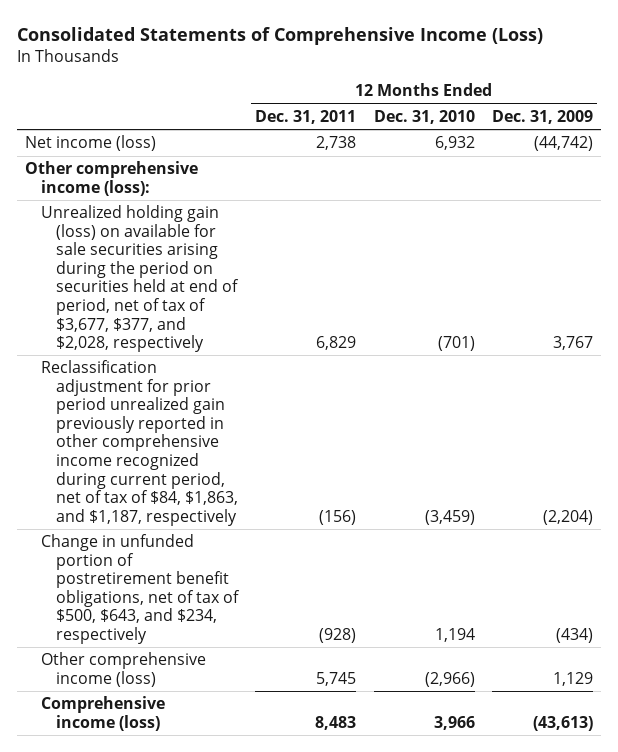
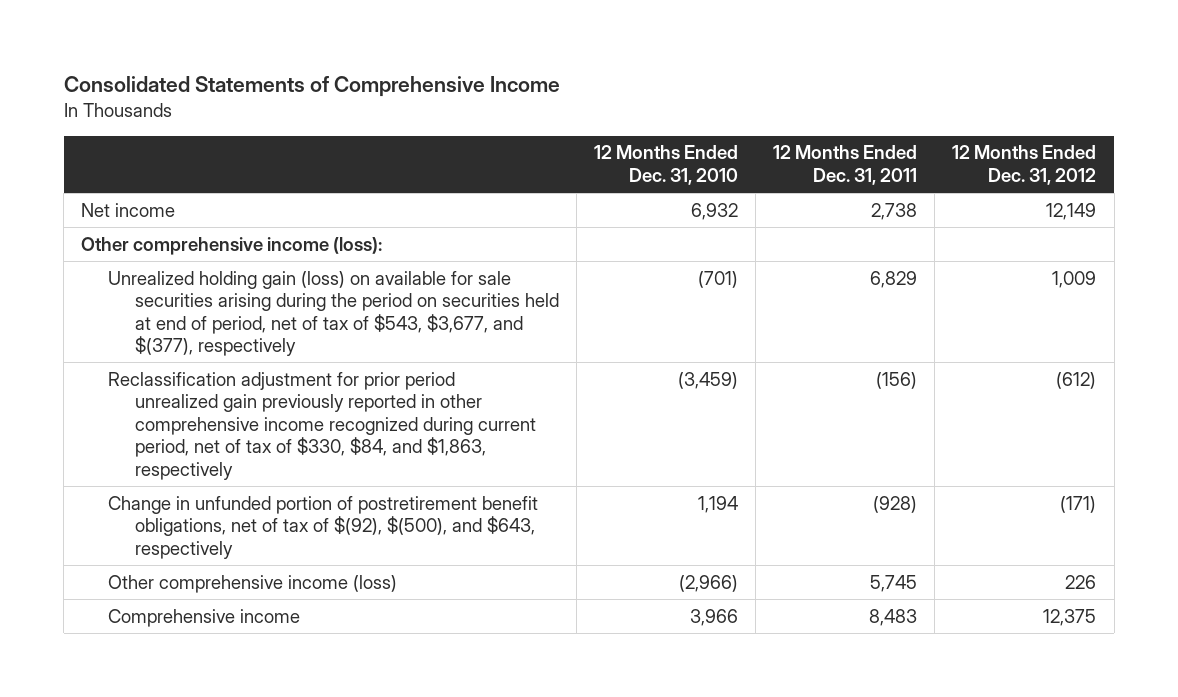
[16,26,543,45] Consolidated Statements of Comprehensive Income (Loss) -> [63,76,560,98] Consolidated Statements of Comprehensive Income
[491,109,593,124] Dec. 31, 2009 -> none
none -> [952,145,1097,186] 12 Months Ended Dec. 31, 2012
[25,135,157,152] Net income (loss) -> [81,202,176,217] Net income
[40,205,240,353] Unrealized holding gain (loss) on available for sale securities arising during the period on securities held at end of period, net of tax of $3,677, $377, and $2,028, respectively -> [108,270,559,357] Unrealized holding gain (loss) on available for sale securities arising during the period on securities held at end of period, net of tax of $543, $3,677, and $(377), respectively
[40,360,239,526] Reclassification adjustment for prior period unrealized gain previously reported in other comprehensive income recognized during current period, net of tax of $84, $1,863, and $1,187, respectively -> [108,371,536,480] Reclassification adjustment for prior period unrealized gain previously reported in other comprehensive income recognized during current period, net of tax of $330, $84, and $1,863, respectively
[40,534,241,645] Change in unfunded portion of postretirement benefit obligations, net of tax of $500, $643, and $234, respectively -> [108,495,539,559] Change in unfunded portion of postretirement benefit obligations, net of tax of $(92), $(500), and $643, respectively
[40,696,165,731] Comprehensive income (loss) -> [108,608,301,627] Comprehensive income

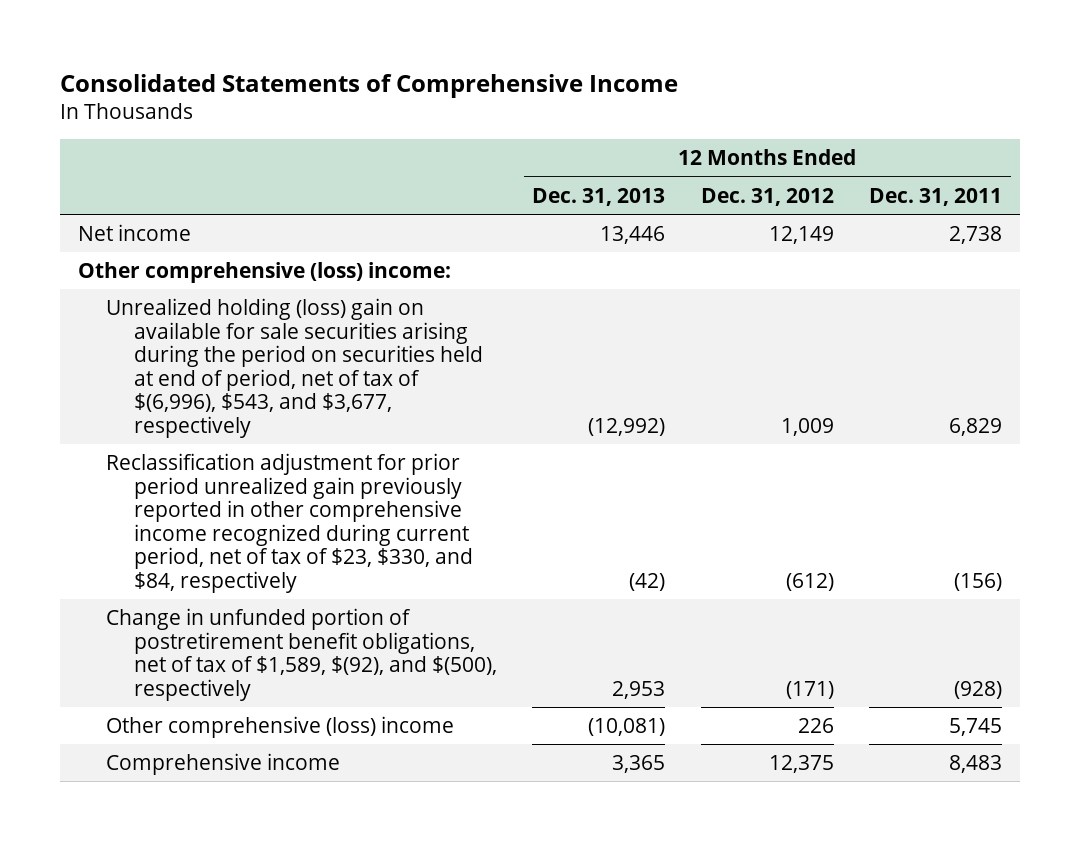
[593,145,738,186] 12 Months Ended Dec. 31, 2010 -> none
none -> [532,187,666,206] Dec. 31, 2013
[81,236,383,255] Other comprehensive income (loss): -> [77,261,451,283] Other comprehensive (loss) income:
[108,270,559,357] Unrealized holding gain (loss) on available for sale securities arising during the period on securities held at end of period, net of tax of $543, $3,677, and $(377), respectively -> [105,297,484,438] Unrealized holding (loss) gain on available for sale securities arising during the period on securities held at end of period, net of tax of $(6,996), $543, and $3,677, respectively
[108,371,536,480] Reclassification adjustment for prior period unrealized gain previously reported in other comprehensive income recognized during current period, net of tax of $330, $84, and $1,863, respectively -> [105,452,474,593] Reclassification adjustment for prior period unrealized gain previously reported in other comprehensive income recognized during current period, net of tax of $23, $330, and $84, respectively
[108,495,539,559] Change in unfunded portion of postretirement benefit obligations, net of tax of $(92), $(500), and $643, respectively -> [105,607,498,701] Change in unfunded portion of postretirement benefit obligations, net of tax of $1,589, $(92), and $(500), respectively
[108,574,398,593] Other comprehensive income (loss) -> [105,715,454,738] Other comprehensive (loss) income

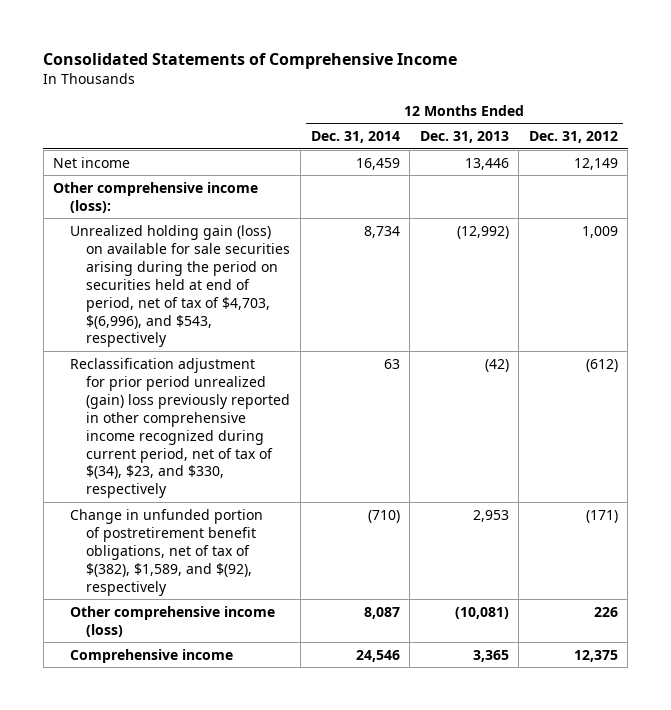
[869,187,1003,206] Dec. 31, 2011 -> none
none -> [310,130,400,143] Dec. 31, 2014
[77,261,451,283] Other comprehensive (loss) income: -> [53,181,259,213] Other comprehensive income (loss):
[105,297,484,438] Unrealized holding (loss) gain on available for sale securities arising during the period on securities held at end of period, net of tax of $(6,996), $543, and $3,677, respectively -> [69,224,291,348] Unrealized holding gain (loss) on available for sale securities arising during the period on securities held at end of period, net of tax of $4,703, $(6,996), and $543, respectively
[105,452,474,593] Reclassification adjustment for prior period unrealized gain previously reported in other comprehensive income recognized during current period, net of tax of $23, $330, and $84, respectively -> [69,357,291,499] Reclassification adjustment for prior period unrealized (gain) loss previously reported in other comprehensive income recognized during current period, net of tax of $(34), $23, and $330, respectively
[105,607,498,701] Change in unfunded portion of postretirement benefit obligations, net of tax of $1,589, $(92), and $(500), respectively -> [69,508,263,596] Change in unfunded portion of postretirement benefit obligations, net of tax of $(382), $1,589, and $(92), respectively
[105,715,454,738] Other comprehensive (loss) income -> [69,605,275,637] Other comprehensive income (loss)

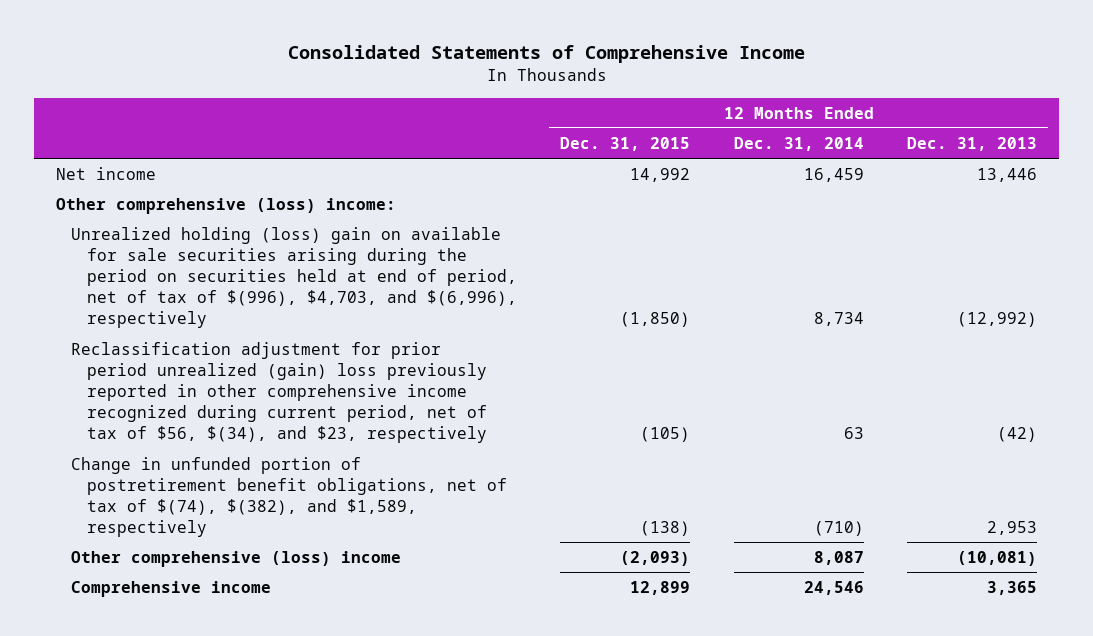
[528,130,618,143] Dec. 31, 2012 -> none
none -> [560,136,691,151] Dec. 31, 2015
[53,181,259,213] Other comprehensive income (loss): -> [56,197,397,214] Other comprehensive (loss) income:
[69,224,291,348] Unrealized holding gain (loss) on available for sale securities arising during the period on securities held at end of period, net of tax of $4,703, $(6,996), and $543, respectively -> [71,226,517,329] Unrealized holding (loss) gain on available for sale securities arising during the period on securities held at end of period, net of tax of $(996), $4,703, and $(6,996), respectively
[69,357,291,499] Reclassification adjustment for prior period unrealized (gain) loss previously reported in other comprehensive income recognized during current period, net of tax of $(34), $23, and $330, respectively -> [71,341,487,444] Reclassification adjustment for prior period unrealized (gain) loss previously reported in other comprehensive income recognized during current period, net of tax of $56, $(34), and $23, respectively
[69,508,263,596] Change in unfunded portion of postretirement benefit obligations, net of tax of $(382), $1,589, and $(92), respectively -> [71,456,507,538] Change in unfunded portion of postretirement benefit obligations, net of tax of $(74), $(382), and $1,589, respectively
[69,605,275,637] Other comprehensive income (loss) -> [71,550,402,567] Other comprehensive (loss) income

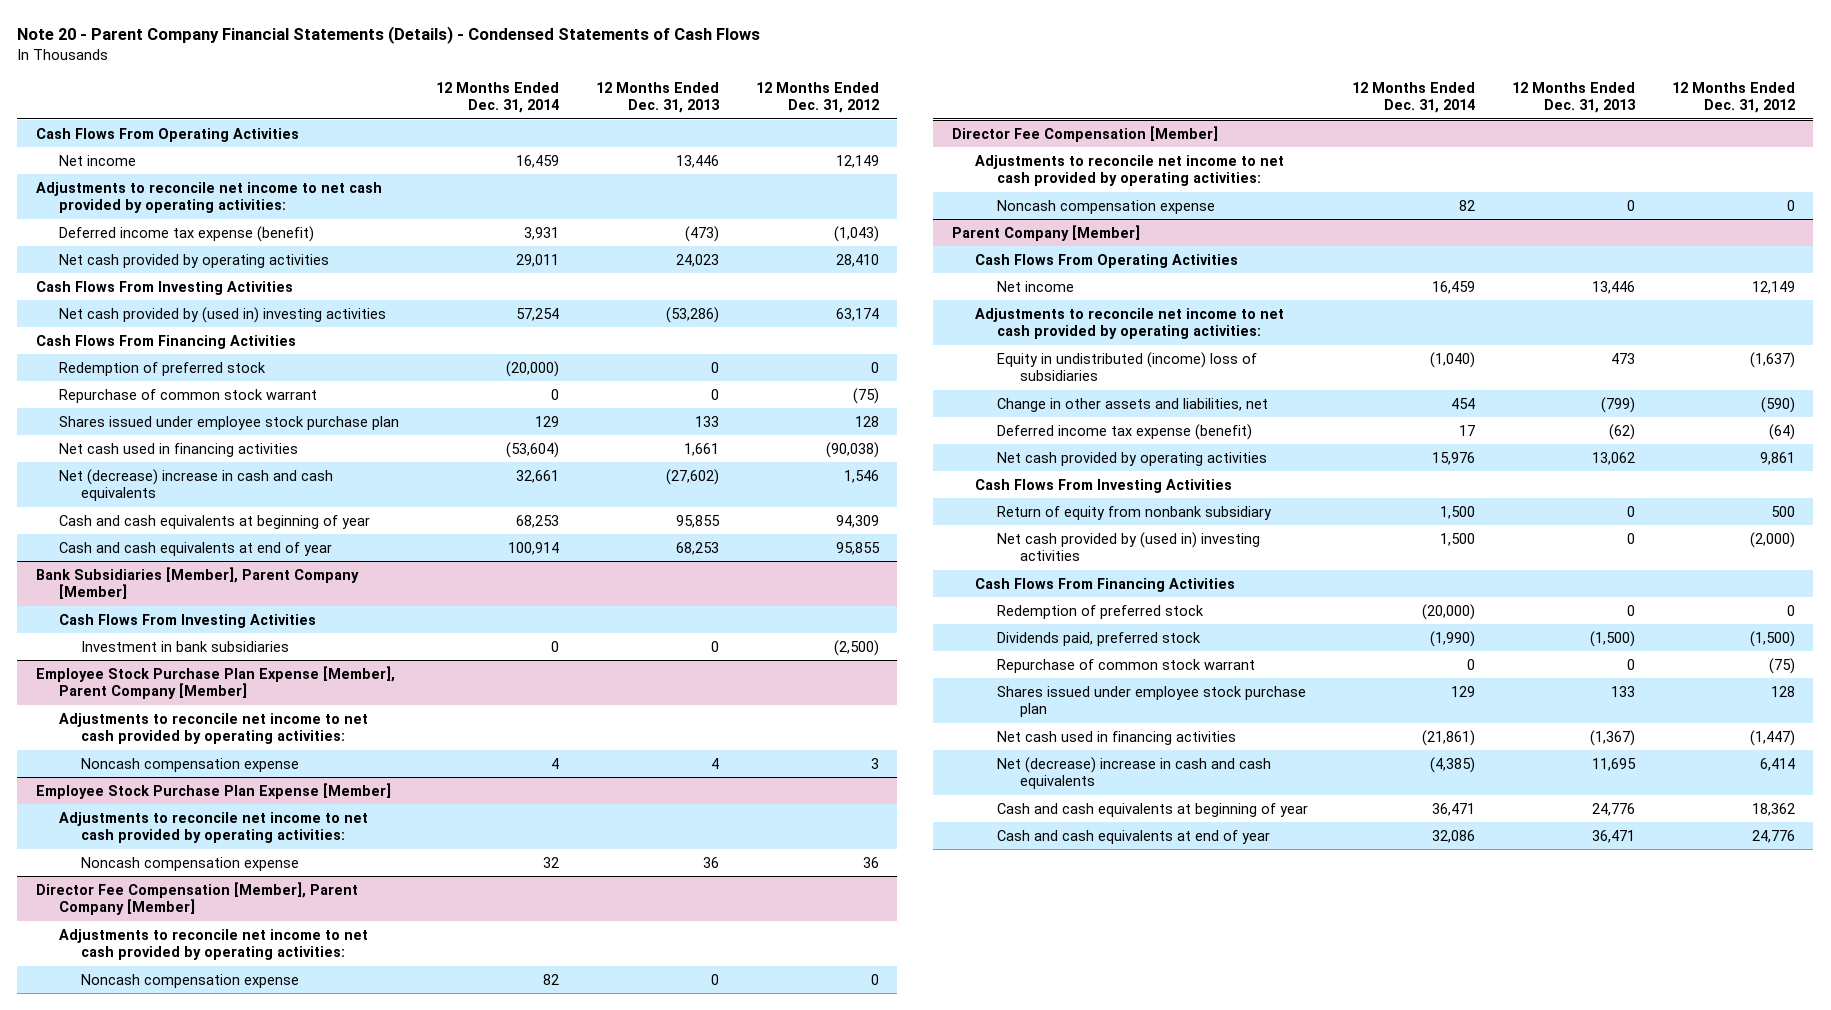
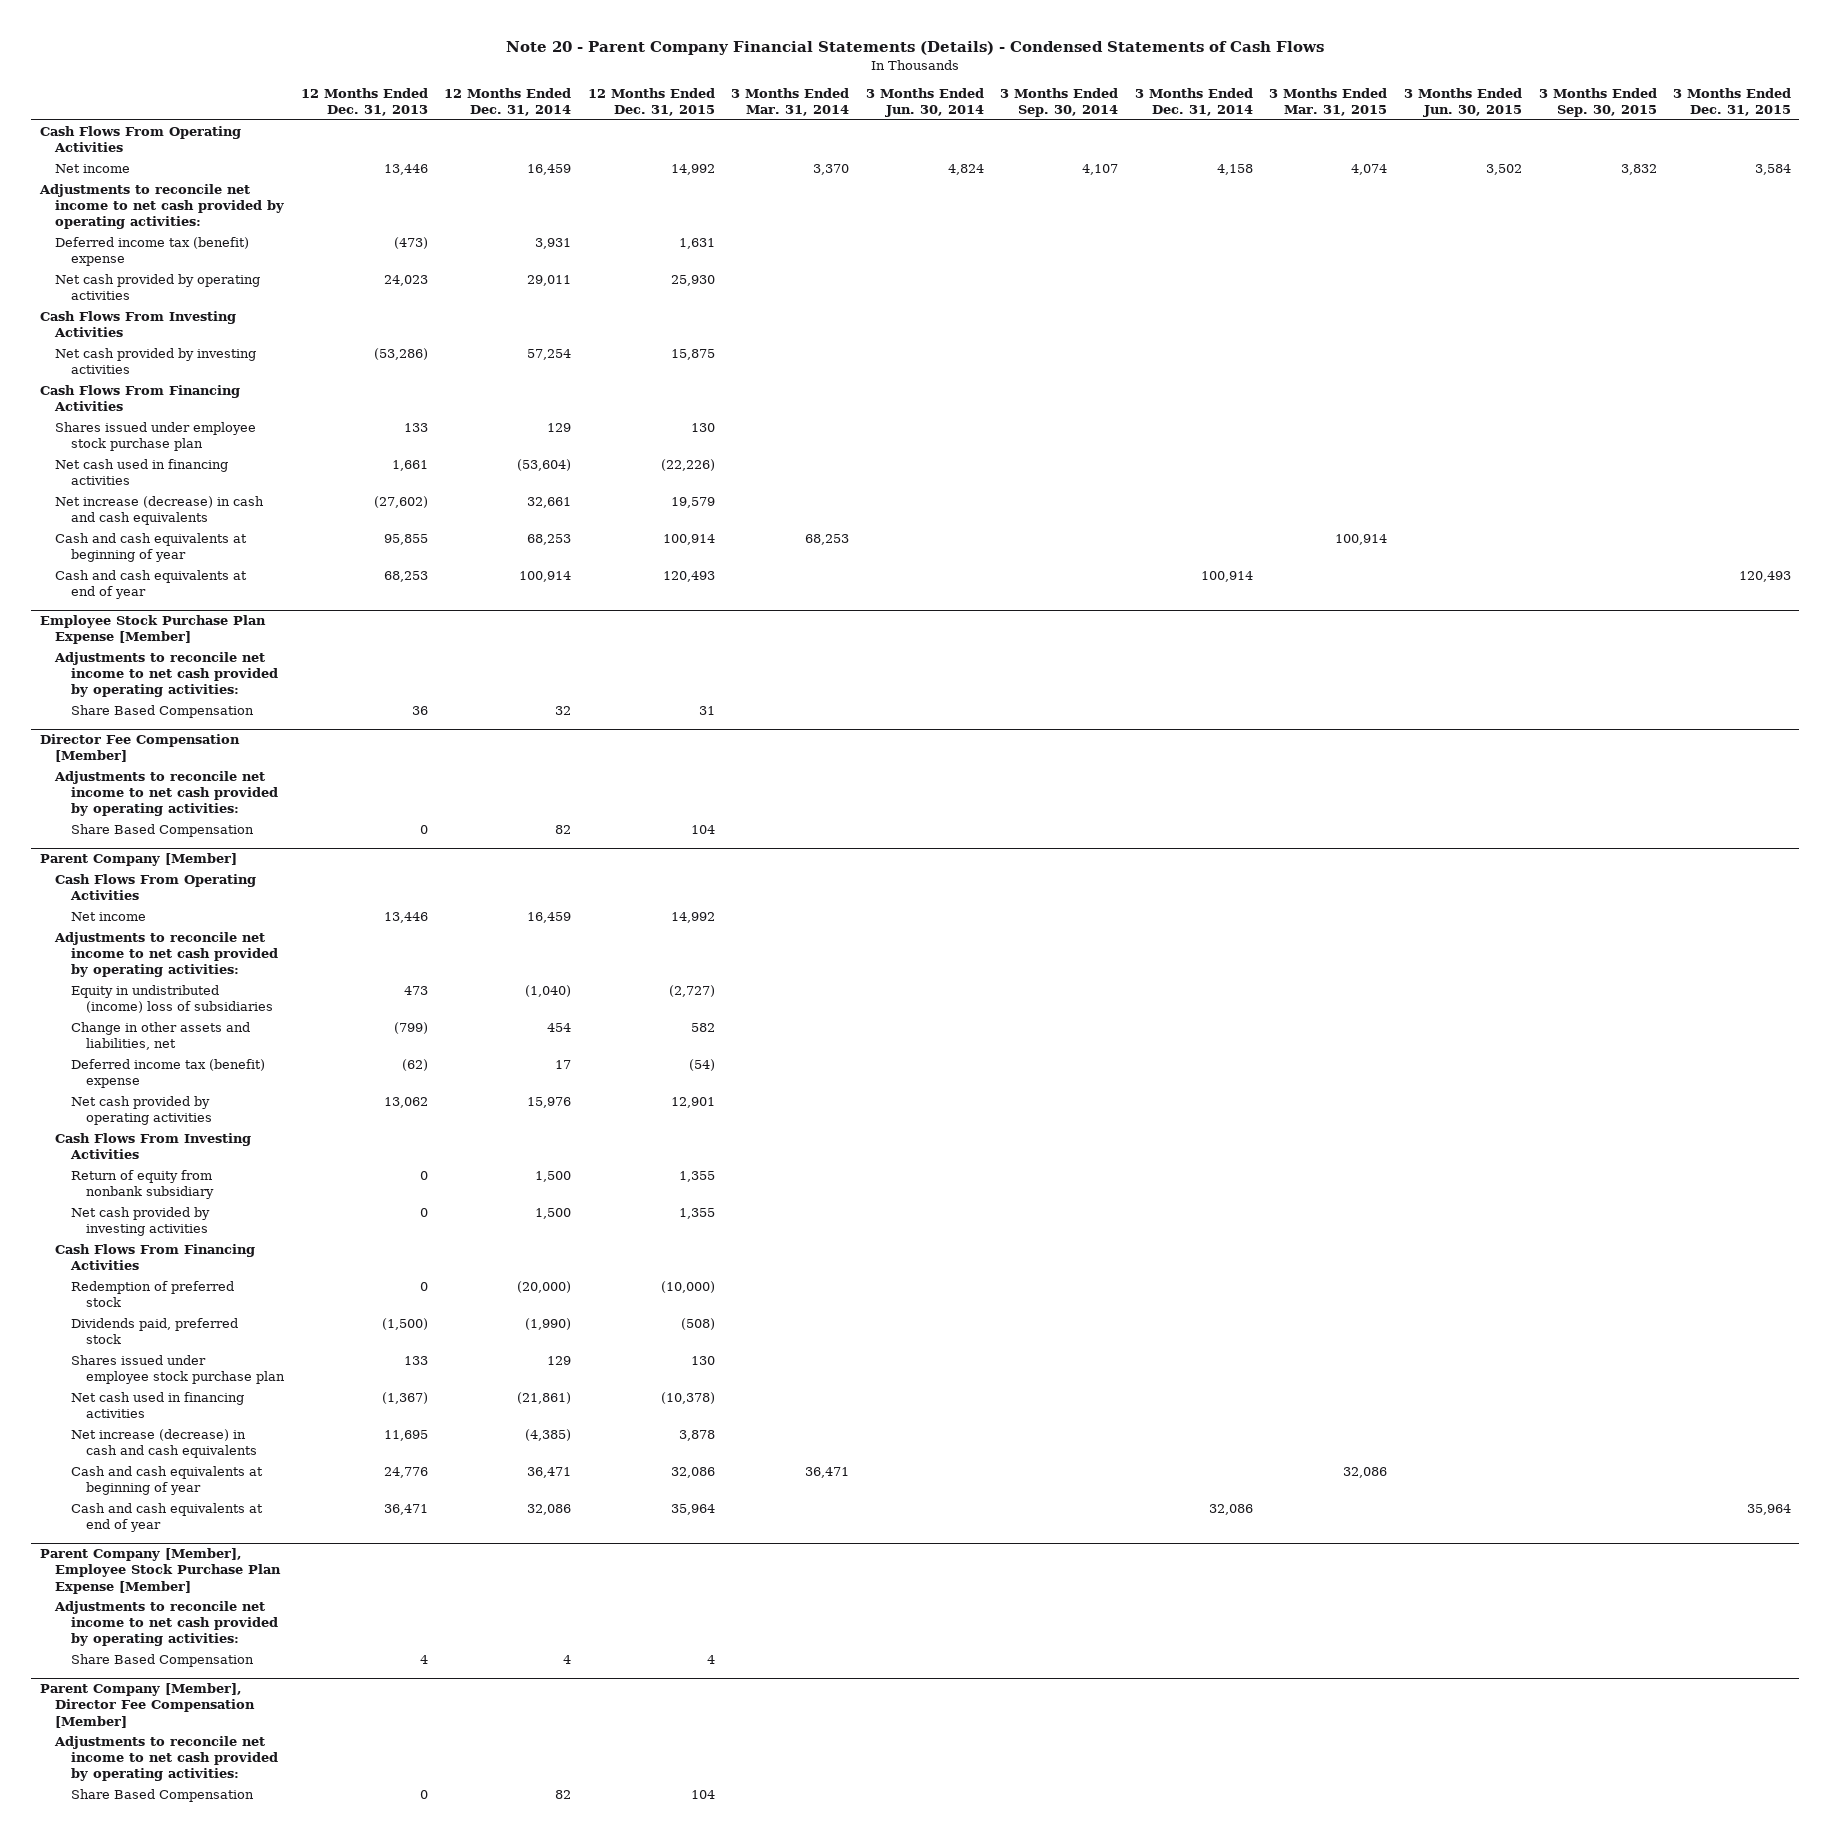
[755,81,879,114] 12 Months Ended Dec. 31, 2012 -> none
none -> [587,88,715,117] 12 Months Ended Dec. 31, 2015
none -> [731,88,850,117] 3 Months Ended Mar. 31, 2014
none -> [865,88,984,118] 3 Months Ended Jun. 30, 2014
none -> [1000,88,1119,118] 3 Months Ended Sep. 30, 2014
none -> [1134,88,1253,117] 3 Months Ended Dec. 31, 2014
none -> [1269,88,1388,117] 3 Months Ended Mar. 31, 2015
none -> [1403,88,1522,118] 3 Months Ended Jun. 30, 2015
none -> [1538,88,1657,118] 3 Months Ended Sep. 30, 2015
none -> [1673,88,1792,117] 3 Months Ended Dec. 31, 2015
[58,225,314,242] Deferred income tax expense (benefit) -> [55,237,250,267] Deferred income tax (benefit) expense
[58,306,386,323] Net cash provided by (used in) investing activities -> [55,348,257,375] Net cash provided by investing activities
[58,361,266,376] Redemption of preferred stock -> none
[58,388,317,403] Repurchase of common stock warrant -> none
[58,468,333,502] Net (decrease) increase in cash and cash equivalents -> [55,496,265,526] Net increase (decrease) in cash and cash equivalents
[35,566,359,600] Bank Subsidiaries [Member], Parent Company [Member] -> none
[58,613,316,628] Cash Flows From Investing Activities -> none
[81,640,290,652] Investment in bank subsidiaries -> none
[35,665,395,700] Employee Stock Purchase Plan Expense [Member], Parent Company [Member] -> none
[58,712,368,745] Adjustments to reconcile net income to net cash provided by operating activities: -> none
[81,757,300,772] Noncash compensation expense -> none
[35,881,358,916] Director Fee Compensation [Member], Parent Company [Member] -> none
[58,928,368,961] Adjustments to reconcile net income to net cash provided by operating activities: -> none
[81,973,300,988] Noncash compensation expense -> none
[81,856,300,871] Noncash compensation expense -> [70,705,254,719] Share Based Compensation
[997,199,1216,214] Noncash compensation expense -> [70,824,254,838] Share Based Compensation
[997,423,1253,440] Deferred income tax expense (benefit) -> [70,1059,265,1089] Deferred income tax (benefit) expense
[997,531,1261,562] Net cash provided by (used in) investing activities -> [70,1207,210,1237] Net cash provided by investing activities
[997,658,1256,673] Repurchase of common stock warrant -> none
[997,756,1272,790] Net (decrease) increase in cash and cash equivalents -> [70,1429,258,1459] Net increase (decrease) in cash and cash equivalents
none -> [39,1548,282,1594] Parent Company [Member], Employee Stock Purchase Plan Expense [Member]
none -> [54,1601,278,1647] Adjustments to reconcile net income to net cash provided by operating activities:
none -> [70,1654,254,1668] Share Based Compensation
none -> [39,1683,256,1728] Parent Company [Member], Director Fee Compensation [Member]
none -> [54,1736,278,1782] Adjustments to reconcile net income to net cash provided by operating activities:
none -> [70,1789,254,1803] Share Based Compensation

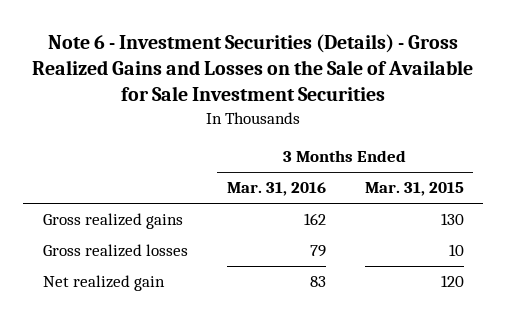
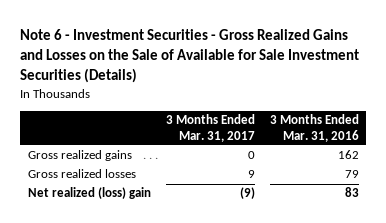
[32,34,474,102] Note 6 - Investment Securities (Details) - Gross Realized Gains and Losses on the Sale of Available for Sale Investment Securities -> [20,29,360,84] Note 6 - Investment Securities - Gross Realized Gains and Losses on the Sale of Available for Sale Investment Securities (Details)
[364,182,464,197] Mar. 31, 2015 -> none
none -> [165,114,255,142] 3 Months Ended Mar. 31, 2017
[42,275,165,292] Net realized gain -> [27,187,151,200] Net realized (loss) gain

